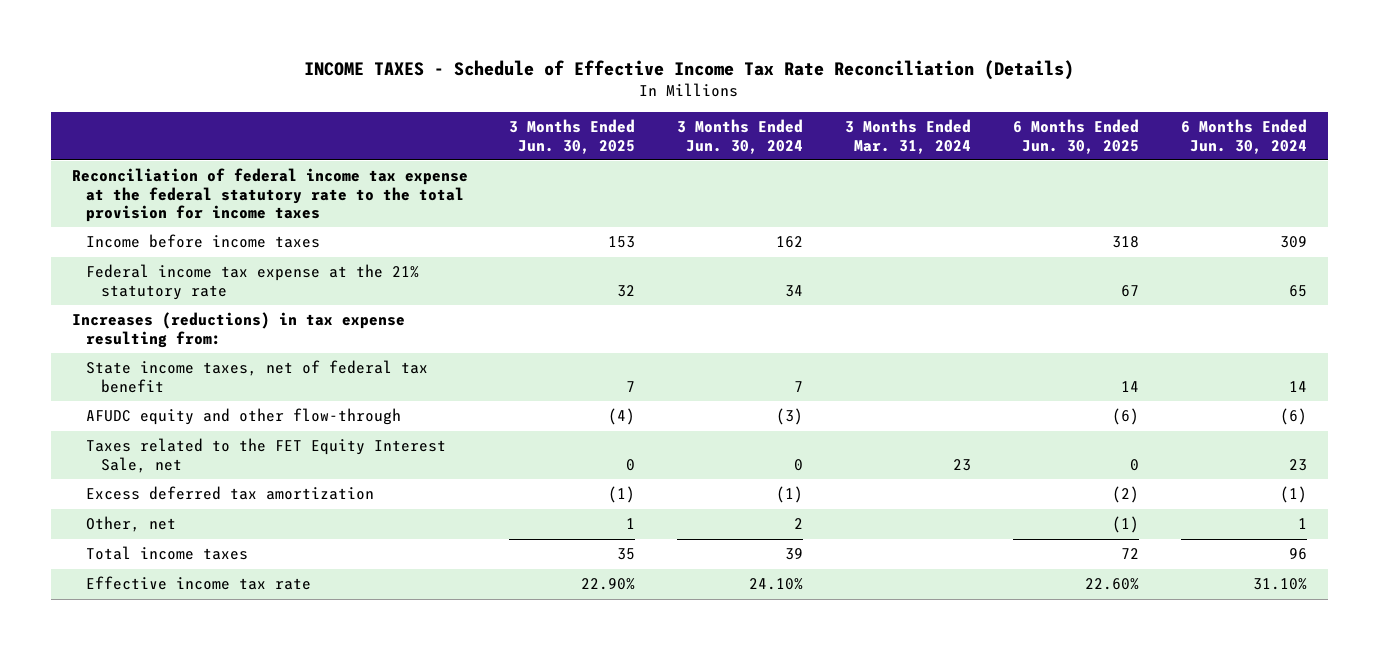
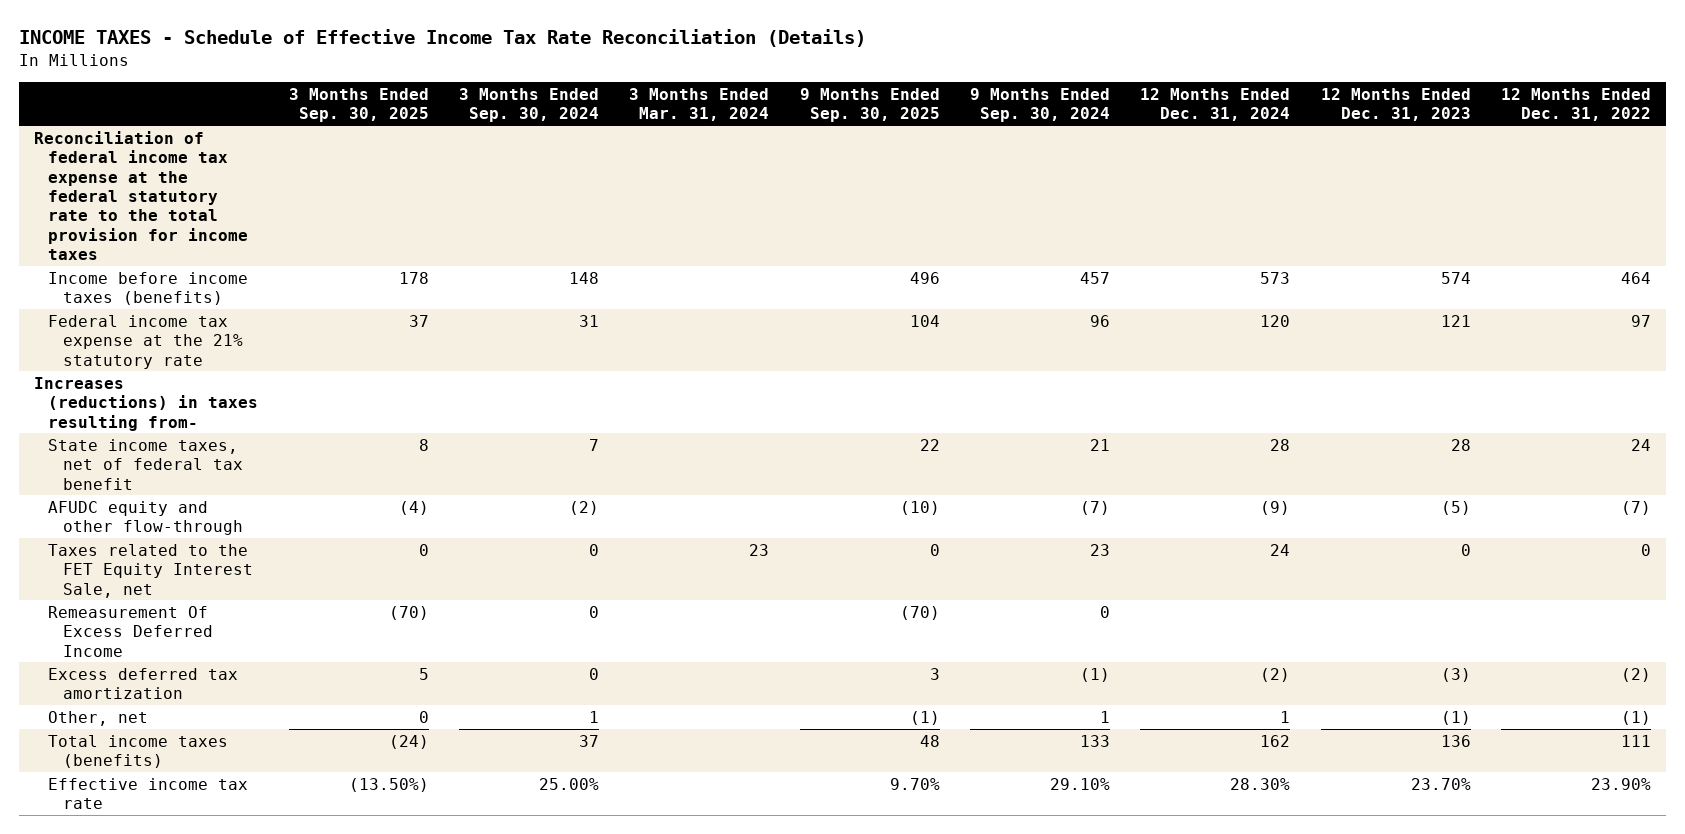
[509,119,636,154] 3 Months Ended Jun. 30, 2025 -> none
[677,119,804,154] 3 Months Ended Jun. 30, 2024 -> none
[1012,119,1139,154] 6 Months Ended Jun. 30, 2025 -> none
[1180,119,1307,154] 6 Months Ended Jun. 30, 2024 -> none
none -> [288,87,429,123] 3 Months Ended Sep. 30, 2025
none -> [458,87,599,123] 3 Months Ended Sep. 30, 2024
none -> [799,87,940,123] 9 Months Ended Sep. 30, 2025
none -> [970,87,1111,123] 9 Months Ended Sep. 30, 2024
none -> [1140,87,1291,122] 12 Months Ended Dec. 31, 2024
none -> [1320,87,1471,122] 12 Months Ended Dec. 31, 2023
none -> [1501,87,1652,122] 12 Months Ended Dec. 31, 2022
[86,234,321,249] Income before income taxes -> [48,271,249,306] Income before income taxes (benefits)
[71,312,405,348] Increases (reductions) in tax expense resulting from: -> [33,376,259,431] Increases (reductions) in taxes resulting from-
none -> [48,605,213,657] Remeasurement Of Excess Deferred Income
[86,546,249,561] Total income taxes -> [48,734,229,769] Total income taxes (benefits)

